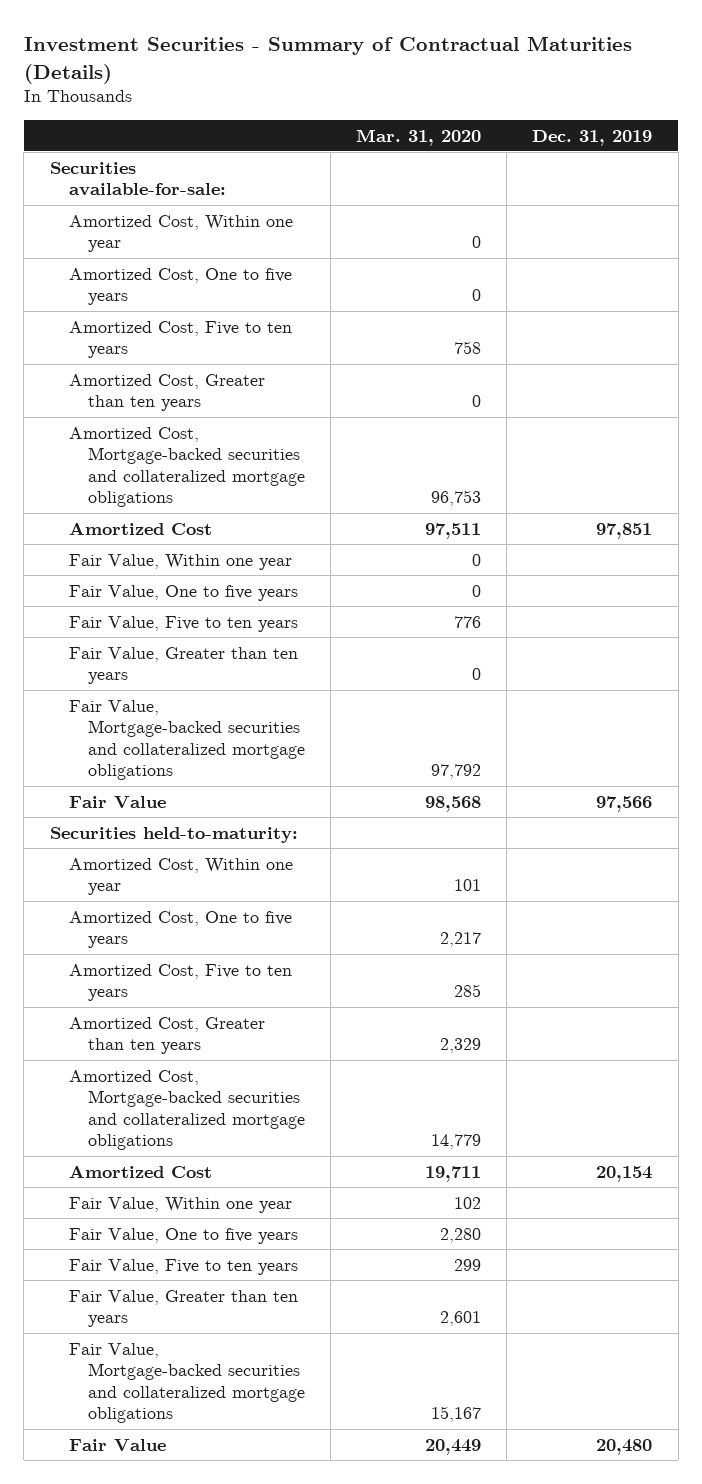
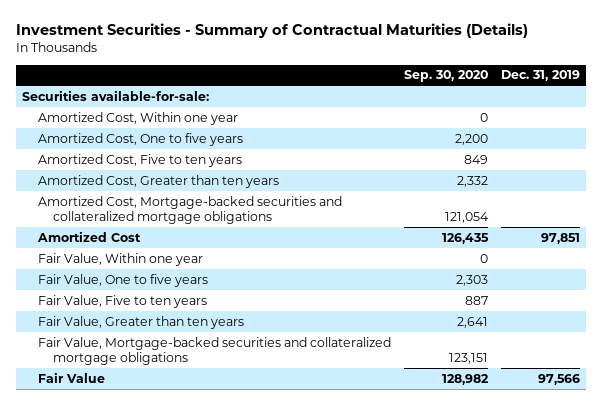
[356,128,482,146] Mar. 31, 2020 -> none
none -> [403,70,488,83] Sep. 30, 2020
[49,826,298,843] Securities held-to-maturity: -> none
[68,857,293,896] Amortized Cost, Within one year -> none
[68,910,292,949] Amortized Cost, One to five years -> none
[68,963,292,1002] Amortized Cost, Five to ten years -> none
[68,1016,265,1055] Amortized Cost, Greater than ten years -> none
[68,1069,305,1151] Amortized Cost, Mortgage-backed securities and collateralized mortgage obligations -> none
[68,1164,212,1178] Amortized Cost -> none
[68,1196,292,1213] Fair Value, Within one year -> none
[68,1227,298,1244] Fair Value, One to five years -> none
[68,1258,298,1275] Fair Value, Five to ten years -> none
[68,1289,298,1328] Fair Value, Greater than ten years -> none
[68,1342,305,1424] Fair Value, Mortgage-backed securities and collateralized mortgage obligations -> none
[68,1438,166,1451] Fair Value -> none

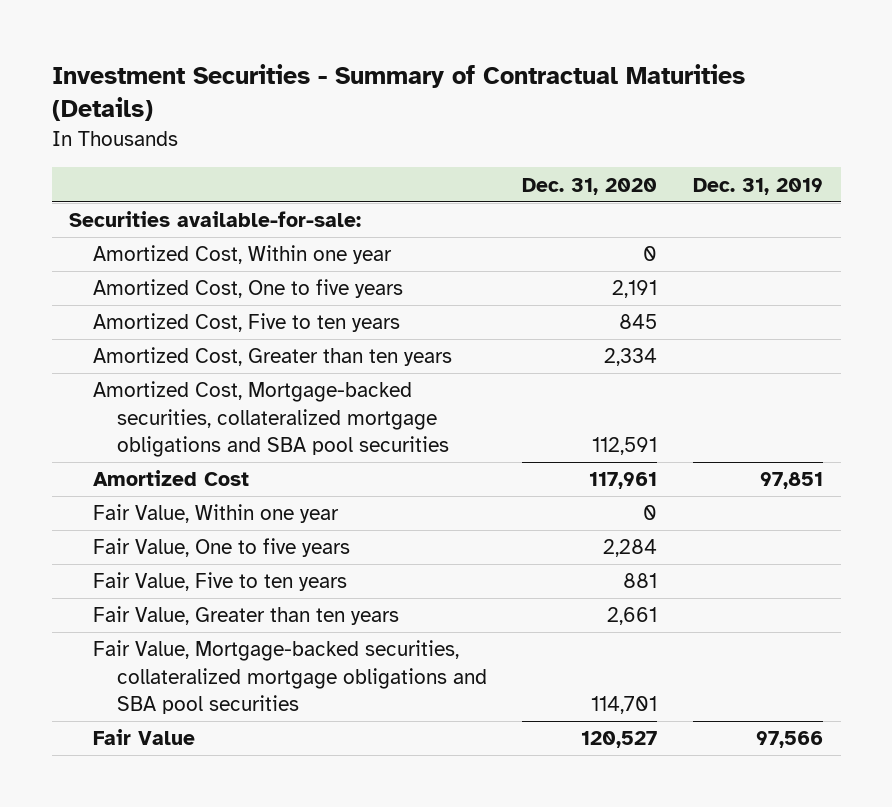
[403,70,488,83] Sep. 30, 2020 -> none
none -> [522,177,658,195] Dec. 31, 2020
[37,195,342,224] Amortized Cost, Mortgage-backed securities and collateralized mortgage obligations -> [93,381,449,458] Amortized Cost, Mortgage-backed securities, collateralized mortgage obligations and SBA pool securities
[37,336,391,365] Fair Value, Mortgage-backed securities and collateralized mortgage obligations -> [93,640,487,715] Fair Value, Mortgage-backed securities, collateralized mortgage obligations and SBA pool securities

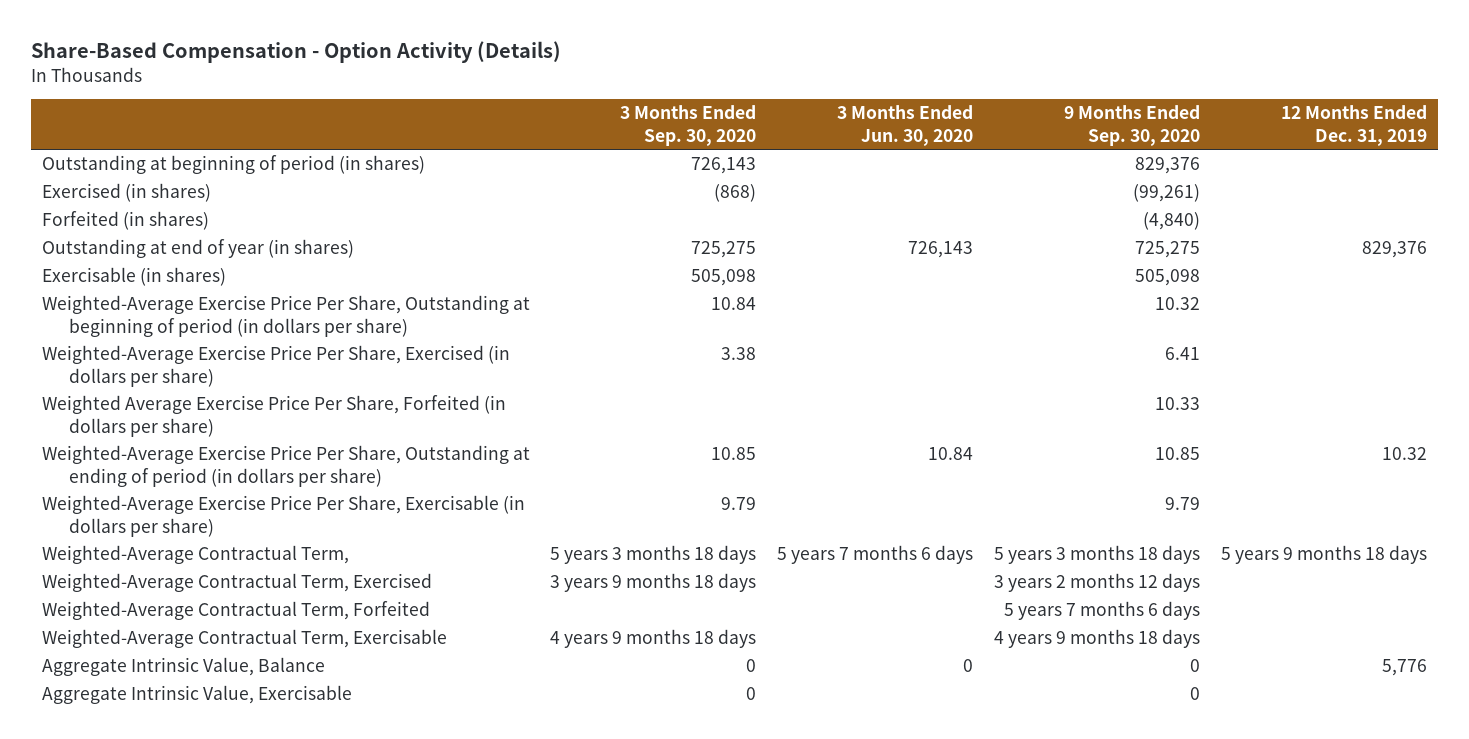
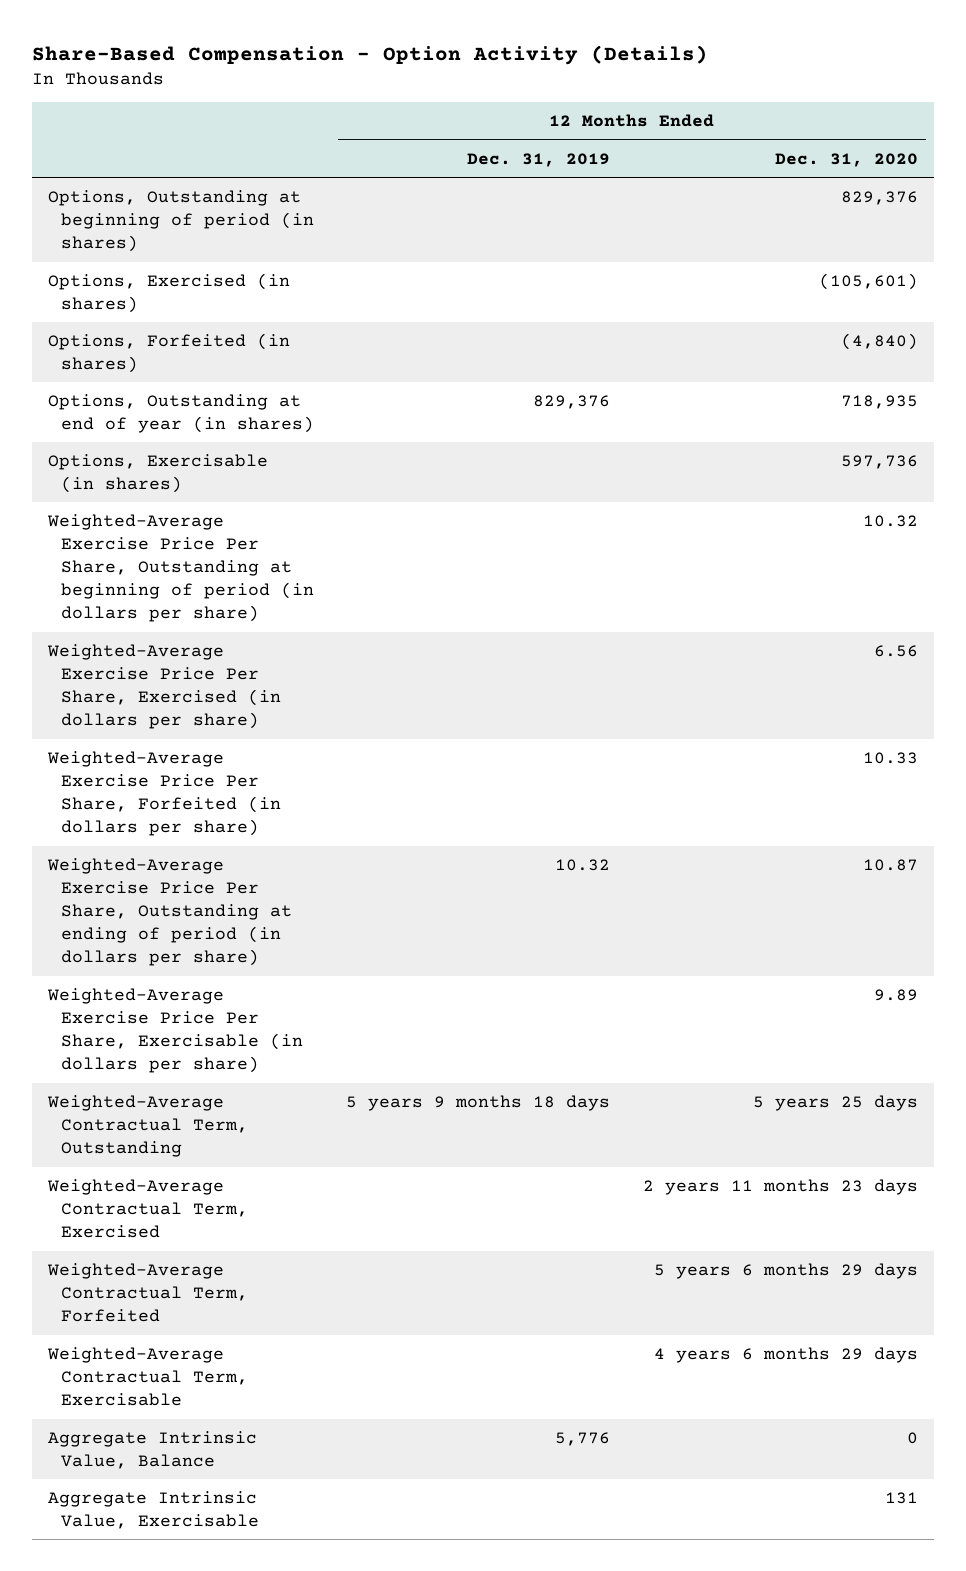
[620,105,757,146] 3 Months Ended Sep. 30, 2020 -> none
[837,105,974,146] 3 Months Ended Jun. 30, 2020 -> none
[1064,105,1201,146] 9 Months Ended Sep. 30, 2020 -> none
none -> [775,152,919,167] Dec. 31, 2020
[41,155,425,175] Outstanding at beginning of period (in shares) -> [47,189,314,253] Options, Outstanding at beginning of period (in shares)
[41,183,211,203] Exercised (in shares) -> [47,272,290,314] Options, Exercised (in shares)
[41,211,209,231] Forfeited (in shares) -> [47,332,290,374] Options, Forfeited (in shares)
[41,239,354,259] Outstanding at end of year (in shares) -> [47,393,314,434] Options, Outstanding at end of year (in shares)
[41,267,226,287] Exercisable (in shares) -> [47,453,268,494] Options, Exercisable (in shares)
[41,395,506,437] Weighted Average Exercise Price Per Share, Forfeited (in dollars per share) -> [46,750,281,837] Weighted-Average Exercise Price Per Share, Forfeited (in dollars per share)
[41,545,349,565] Weighted-Average Contractual Term, -> [46,1094,248,1158] Weighted-Average Contractual Term, Outstanding

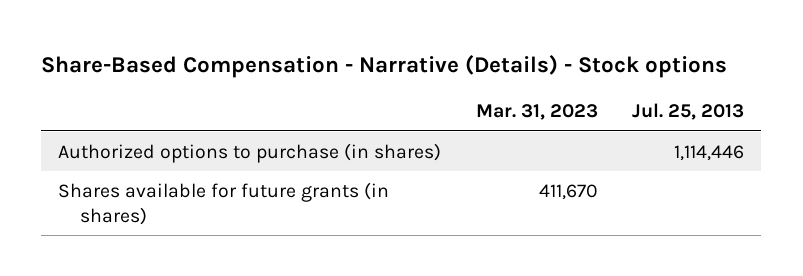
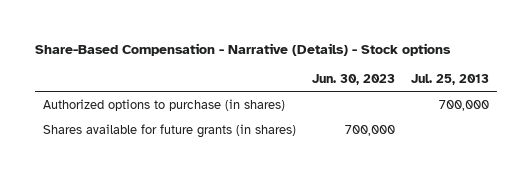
[475,104,598,121] Mar. 31, 2023 -> none
none -> [311,73,395,85] Jun. 30, 2023
[674,144,745,161] 1,114,446 -> [438,99,489,111] 700,000

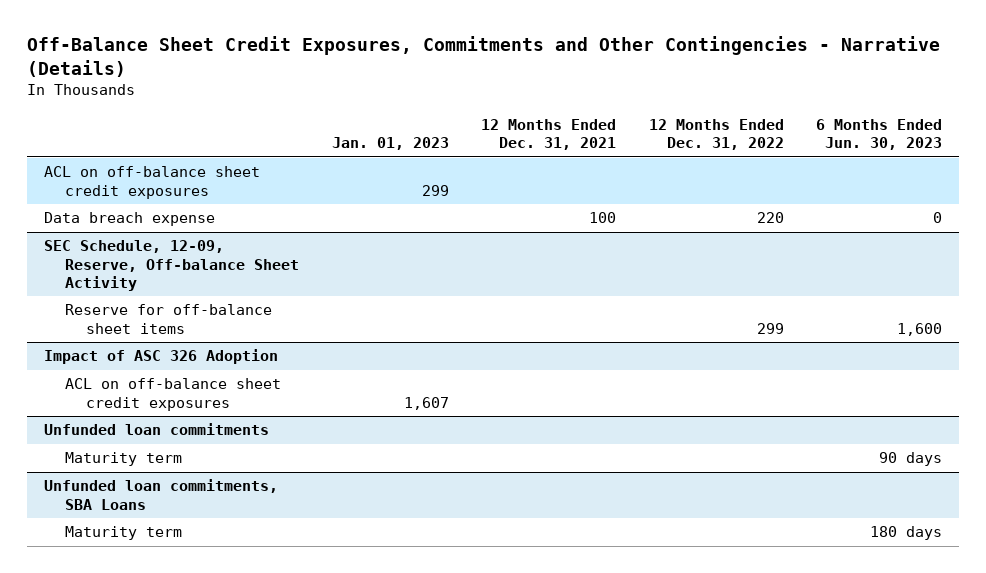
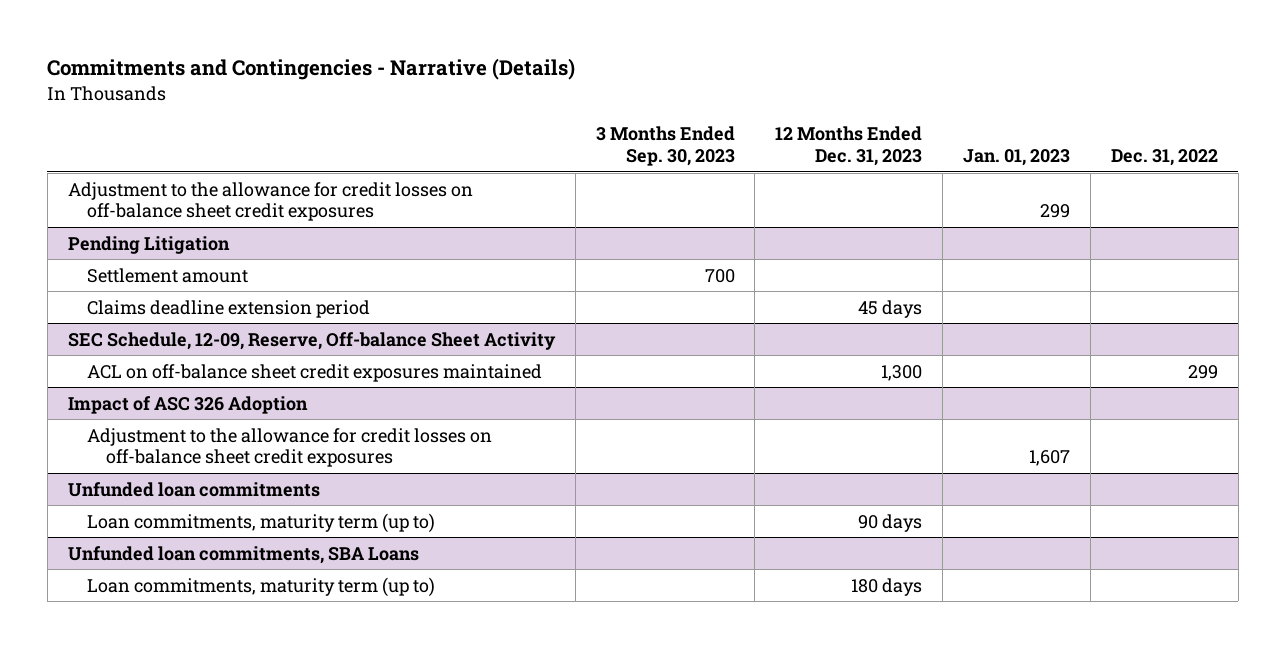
[27,36,941,77] Off-Balance Sheet Credit Exposures, Commitments and Other Contingencies - Narrative (Details) -> [47,58,576,81] Commitments and Contingencies - Narrative (Details)
[481,119,617,151] 12 Months Ended Dec. 31, 2021 -> none
[648,119,784,151] 12 Months Ended Dec. 31, 2022 -> none
[816,119,943,151] 6 Months Ended Jun. 30, 2023 -> none
none -> [595,126,735,166] 3 Months Ended Sep. 30, 2023
none -> [775,126,923,166] 12 Months Ended Dec. 31, 2023
none -> [1110,148,1218,166] Dec. 31, 2022
[43,212,215,227] Data breach expense -> none
[43,166,260,199] ACL on off-balance sheet credit exposures -> [67,181,473,222] Adjustment to the allowance for credit losses on off-balance sheet credit exposures
none -> [67,235,230,254] Pending Litigation
none -> [87,267,249,283] Settlement amount
none -> [87,299,371,318] Claims deadline extension period
[64,304,272,334] Reserve for off-balance sheet items -> [87,363,543,382] ACL on off-balance sheet credit exposures maintained
[64,378,281,411] ACL on off-balance sheet credit exposures -> [87,427,493,468] Adjustment to the allowance for credit losses on off-balance sheet credit exposures
[64,452,182,467] Maturity term -> [87,512,436,533] Loan commitments, maturity term (up to)
[64,526,182,541] Maturity term -> [87,576,436,597] Loan commitments, maturity term (up to)

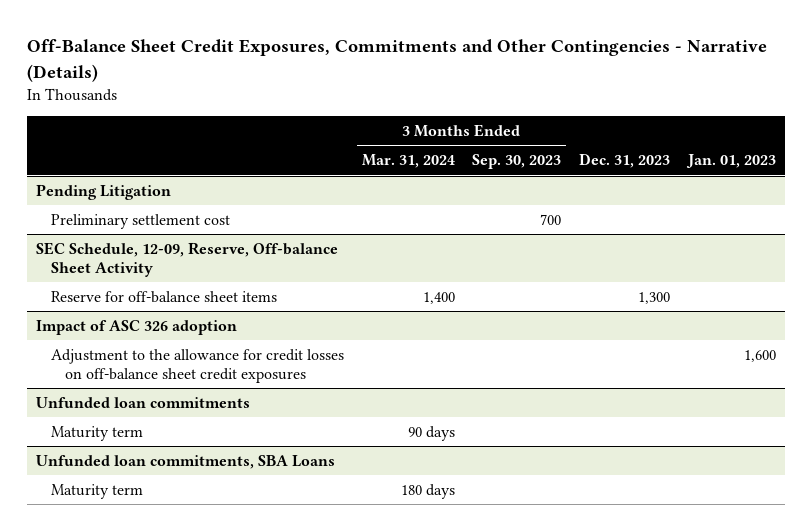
[47,58,576,81] Commitments and Contingencies - Narrative (Details) -> [27,39,768,82] Off-Balance Sheet Credit Exposures, Commitments and Other Contingencies - Narrative (Details)
[775,126,923,166] 12 Months Ended Dec. 31, 2023 -> none
[1110,148,1218,166] Dec. 31, 2022 -> none
none -> [361,154,455,169] Mar. 31, 2024
none -> [579,153,671,169] Dec. 31, 2023
[67,181,473,222] Adjustment to the allowance for credit losses on off-balance sheet credit exposures -> none
[87,299,371,318] Claims deadline extension period -> none
[87,267,249,283] Settlement amount -> [50,213,230,229] Preliminary settlement cost
[87,363,543,382] ACL on off-balance sheet credit exposures maintained -> [50,290,277,303] Reserve for off-balance sheet items
[67,395,308,414] Impact of ASC 326 Adoption -> [36,319,238,335] Impact of ASC 326 adoption
[1029,450,1071,467] 1,607 -> [743,349,776,362] 1,600
[87,512,436,533] Loan commitments, maturity term (up to) -> [50,425,143,441] Maturity term
[87,576,436,597] Loan commitments, maturity term (up to) -> [50,483,143,499] Maturity term

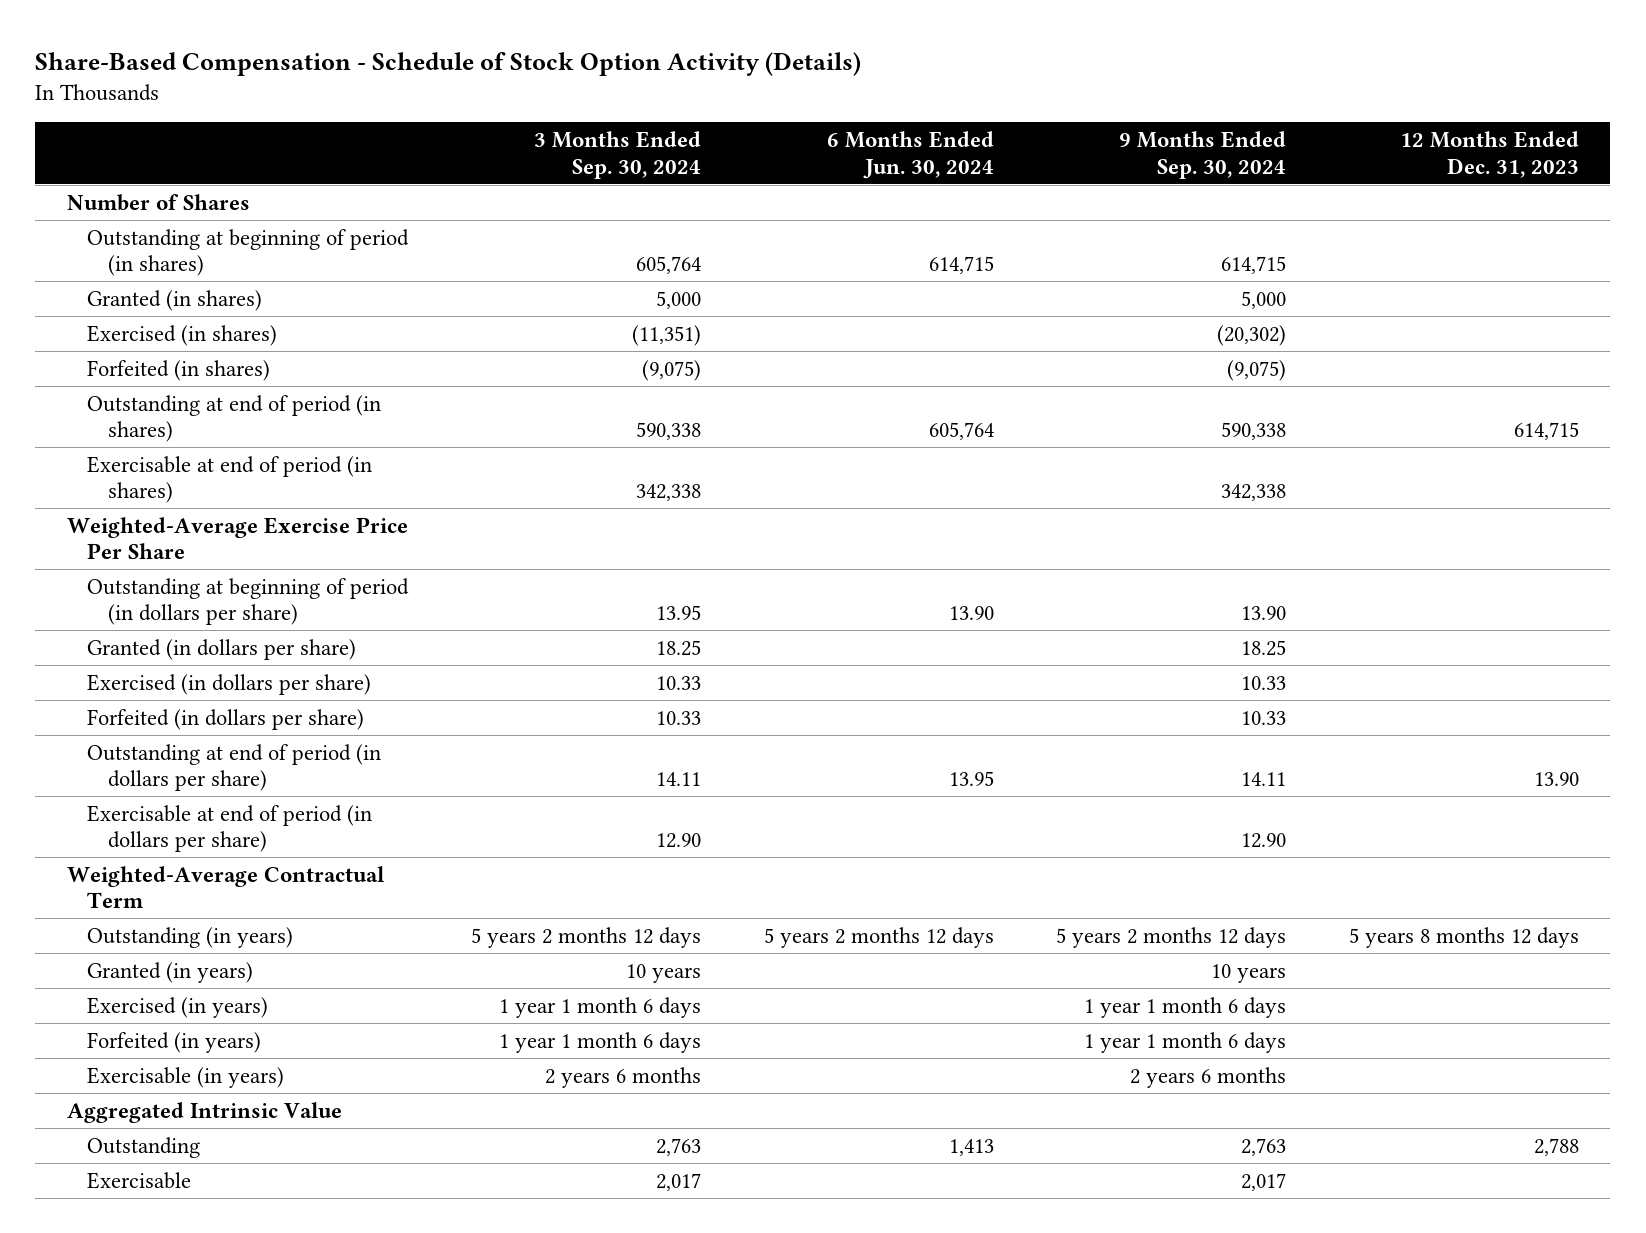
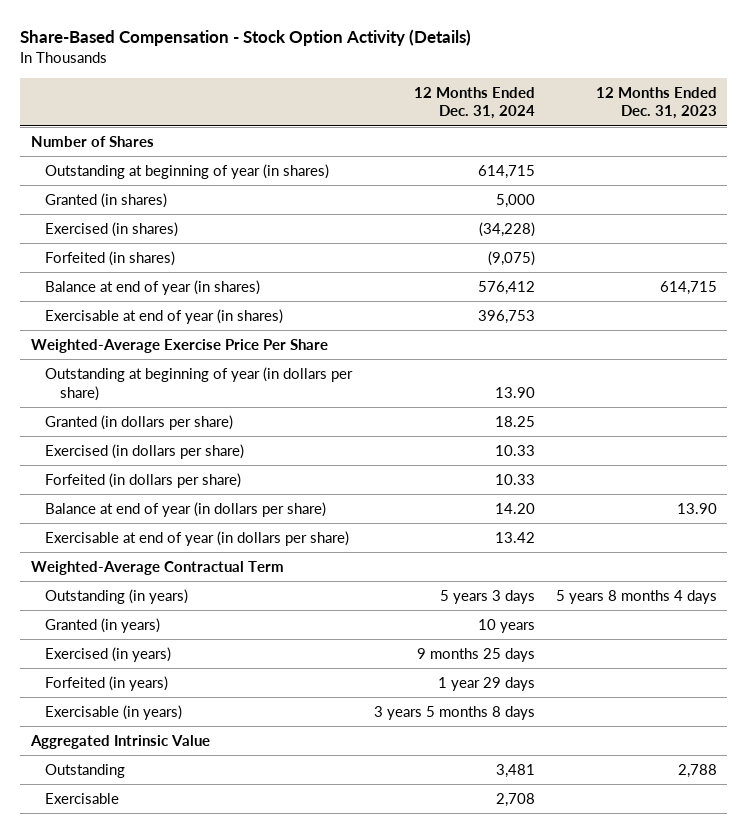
[35,52,862,77] Share-Based Compensation - Schedule of Stock Option Activity (Details) -> [20,29,472,47] Share-Based Compensation - Stock Option Activity (Details)
[533,131,701,179] 3 Months Ended Sep. 30, 2024 -> none
[826,131,994,179] 6 Months Ended Jun. 30, 2024 -> none
[1119,131,1287,179] 9 Months Ended Sep. 30, 2024 -> none
none -> [413,86,535,120] 12 Months Ended Dec. 31, 2024
[87,228,410,277] Outstanding at beginning of period (in shares) -> [45,163,330,179] Outstanding at beginning of year (in shares)
[87,394,382,443] Outstanding at end of period (in shares) -> [45,279,261,295] Balance at end of year (in shares)
[87,455,373,504] Exercisable at end of period (in shares) -> [45,308,284,324] Exercisable at end of year (in shares)
[87,577,410,626] Outstanding at beginning of period (in dollars per share) -> [45,366,354,401] Outstanding at beginning of year (in dollars per share)
[87,743,382,792] Outstanding at end of period (in dollars per share) -> [45,501,327,517] Balance at end of year (in dollars per share)
[87,804,373,853] Exercisable at end of period (in dollars per share) -> [45,530,350,546] Exercisable at end of year (in dollars per share)
[1349,926,1580,948] 5 years 8 months 12 days -> [555,589,717,604] 5 years 8 months 4 days

